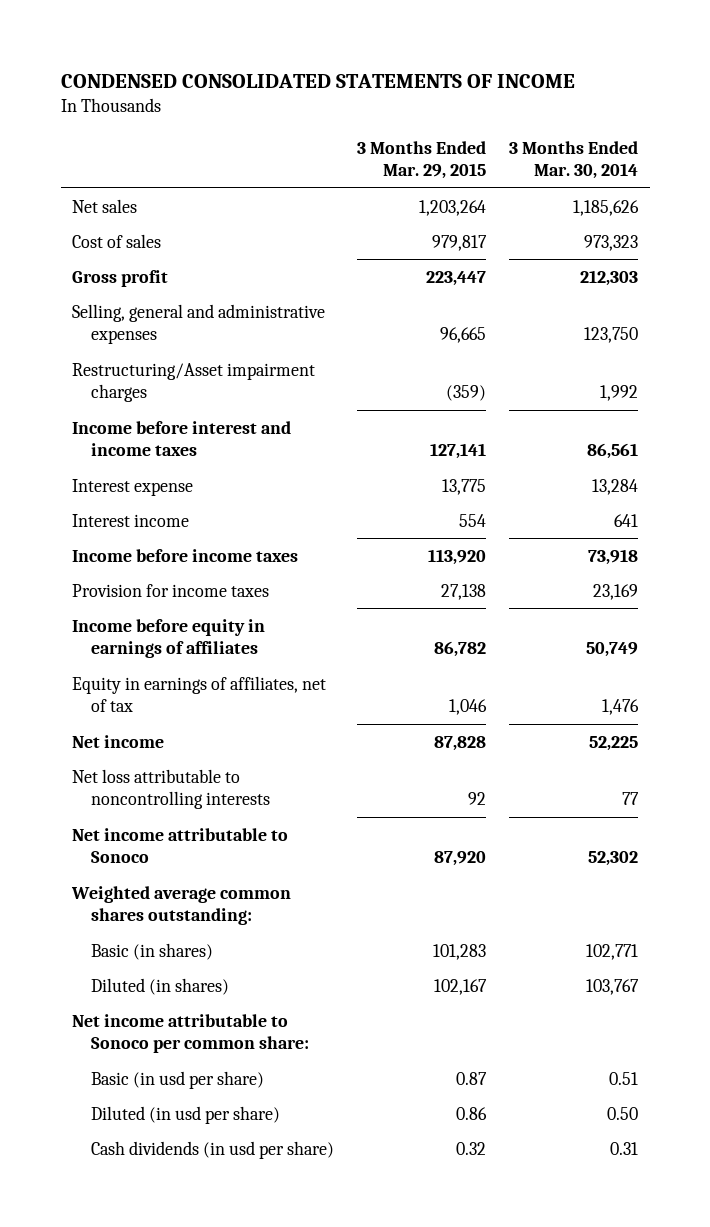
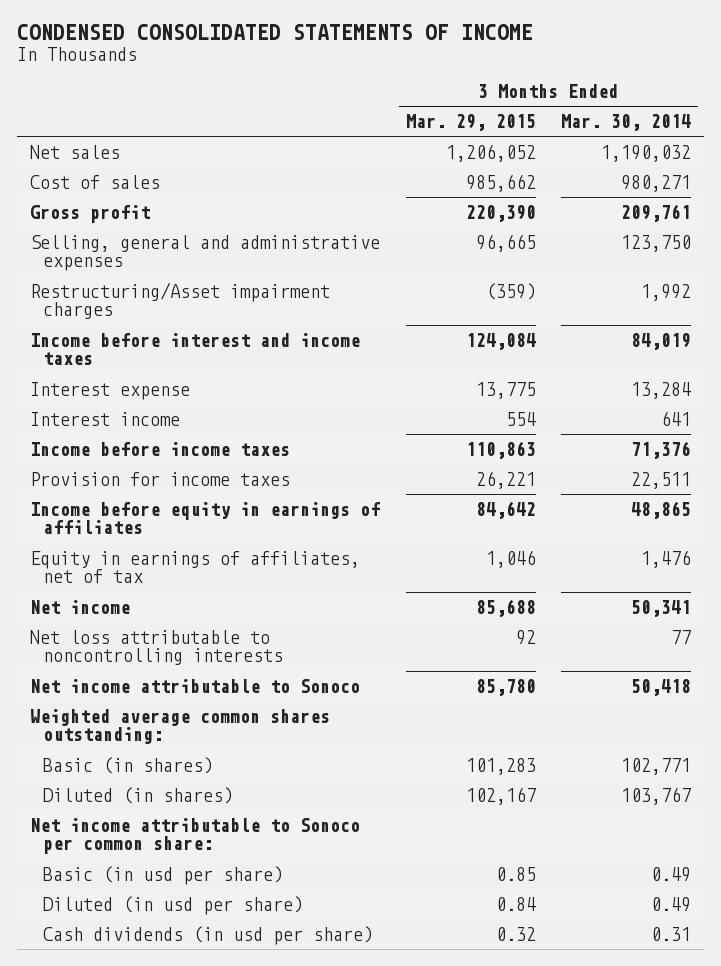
[419,199,487,216] 1,203,264 -> [445,144,536,163] 1,206,052
[573,199,640,216] 1,185,626 -> [601,145,692,163] 1,190,032
[432,234,488,251] 979,817 -> [465,174,536,193] 985,662
[584,234,639,251] 973,323 -> [621,175,692,193] 980,271
[426,270,487,286] 223,447 -> [465,205,536,223] 220,390
[580,269,639,286] 212,303 -> [621,204,692,223] 209,761
[430,443,487,460] 127,141 -> [465,333,536,351] 124,084
[587,443,639,460] 86,561 -> [631,333,692,351] 84,019
[428,548,487,565] 113,920 -> [465,441,536,460] 110,863
[588,548,639,565] 73,918 -> [631,441,692,460] 71,376
[441,583,487,600] 27,138 -> [475,471,536,490] 26,221
[593,583,639,600] 23,169 -> [631,472,692,490] 22,511
[434,641,487,658] 86,782 -> [475,501,536,520] 84,642
[586,642,639,658] 50,749 -> [631,501,692,520] 48,865
[434,735,487,751] 87,828 -> [475,599,536,618] 85,688
[589,735,639,751] 52,225 -> [631,600,692,618] 50,341
[434,851,487,867] 87,920 -> [475,679,536,697] 85,780
[588,851,639,867] 52,302 -> [631,679,692,697] 50,418
[456,1071,488,1085] 0.87 -> [495,867,536,882] 0.85
[609,1071,639,1085] 0.51 -> [651,867,692,883] 0.49
[456,1106,488,1120] 0.86 -> [495,897,536,912] 0.84
[607,1106,639,1120] 0.50 -> [651,897,692,913] 0.49

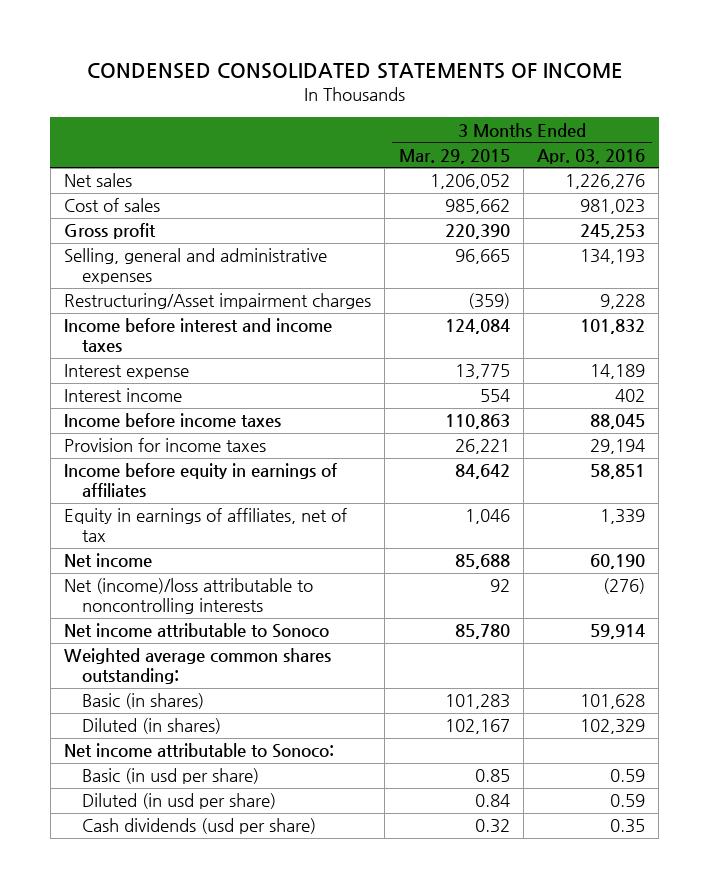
[561,114,692,132] Mar. 30, 2014 -> none
none -> [537,148,646,164] Apr. 03, 2016
[29,630,284,666] Net loss attributable to noncontrolling interests -> [64,578,314,615] Net (income)/loss attributable to noncontrolling interests
[29,818,360,855] Net income attributable to Sonoco per common share: -> [64,743,335,759] Net income attributable to Sonoco:
[43,926,374,946] Cash dividends (in usd per share) -> [82,818,317,835] Cash dividends (usd per share)

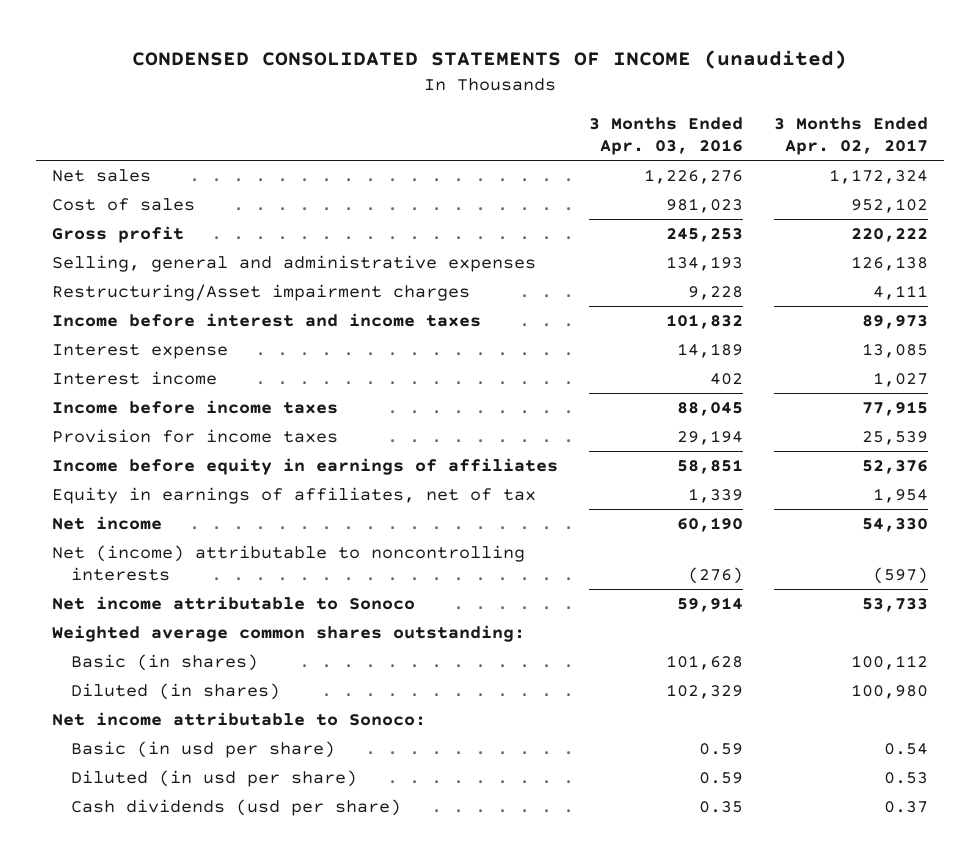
[86,63,623,80] CONDENSED CONSOLIDATED STATEMENTS OF INCOME -> [132,50,848,70] CONDENSED CONSOLIDATED STATEMENTS OF INCOME (unaudited)
[398,148,510,164] Mar. 29, 2015 -> none
none -> [774,116,929,156] 3 Months Ended Apr. 02, 2017
[64,578,314,615] Net (income)/loss attributable to noncontrolling interests -> [52,544,526,582] Net (income) attributable to noncontrolling interests

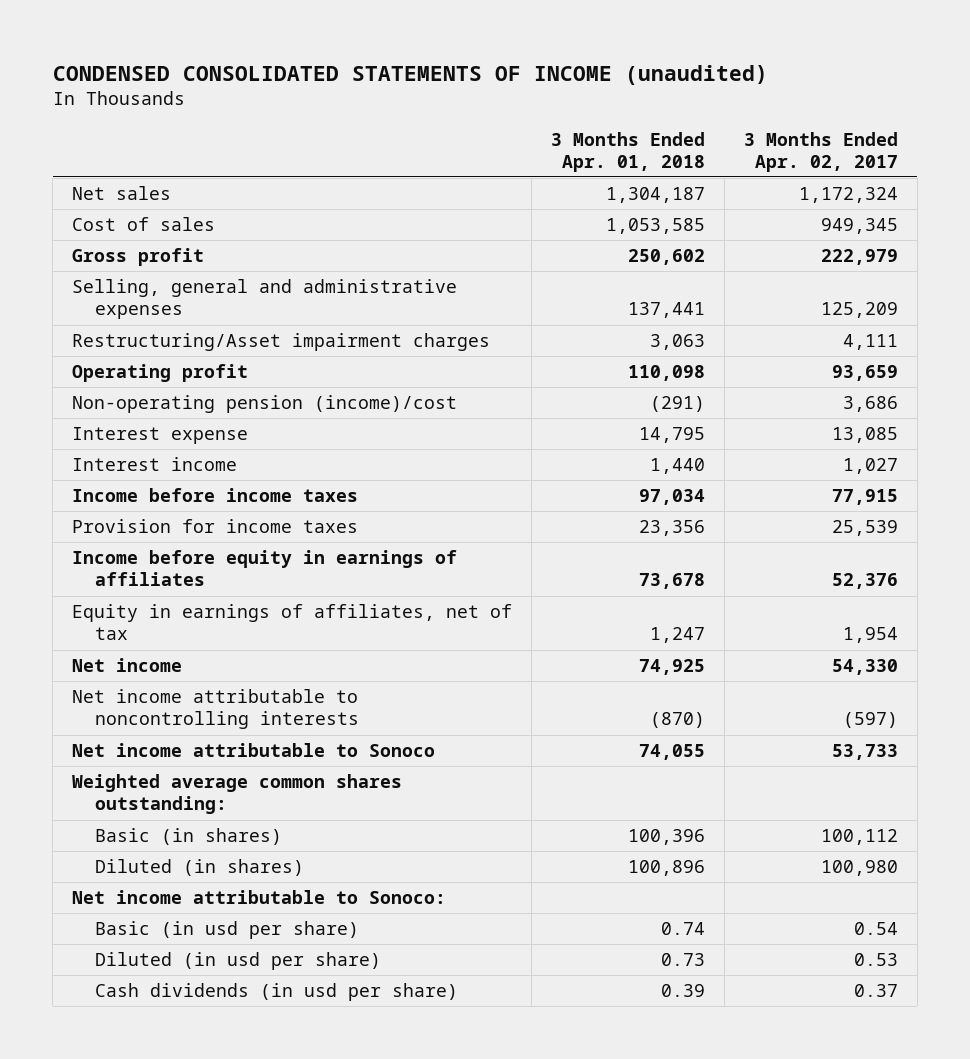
[589,116,744,156] 3 Months Ended Apr. 03, 2016 -> none
none -> [550,131,705,172] 3 Months Ended Apr. 01, 2018
[851,197,929,213] 952,102 -> [820,218,898,235] 949,345
[851,227,929,242] 220,222 -> [820,249,898,266] 222,979
[851,255,929,271] 126,138 -> [820,302,898,319] 125,209
[52,312,482,327] Income before interest and income taxes -> none
none -> [72,364,249,383] Operating profit
none -> [72,395,458,414] Non-operating pension (income)/cost
[52,544,526,582] Net (income) attributable to noncontrolling interests -> [72,689,360,730] Net income attributable to noncontrolling interests
[71,798,402,816] Cash dividends (usd per share) -> [95,983,459,1002] Cash dividends (in usd per share)

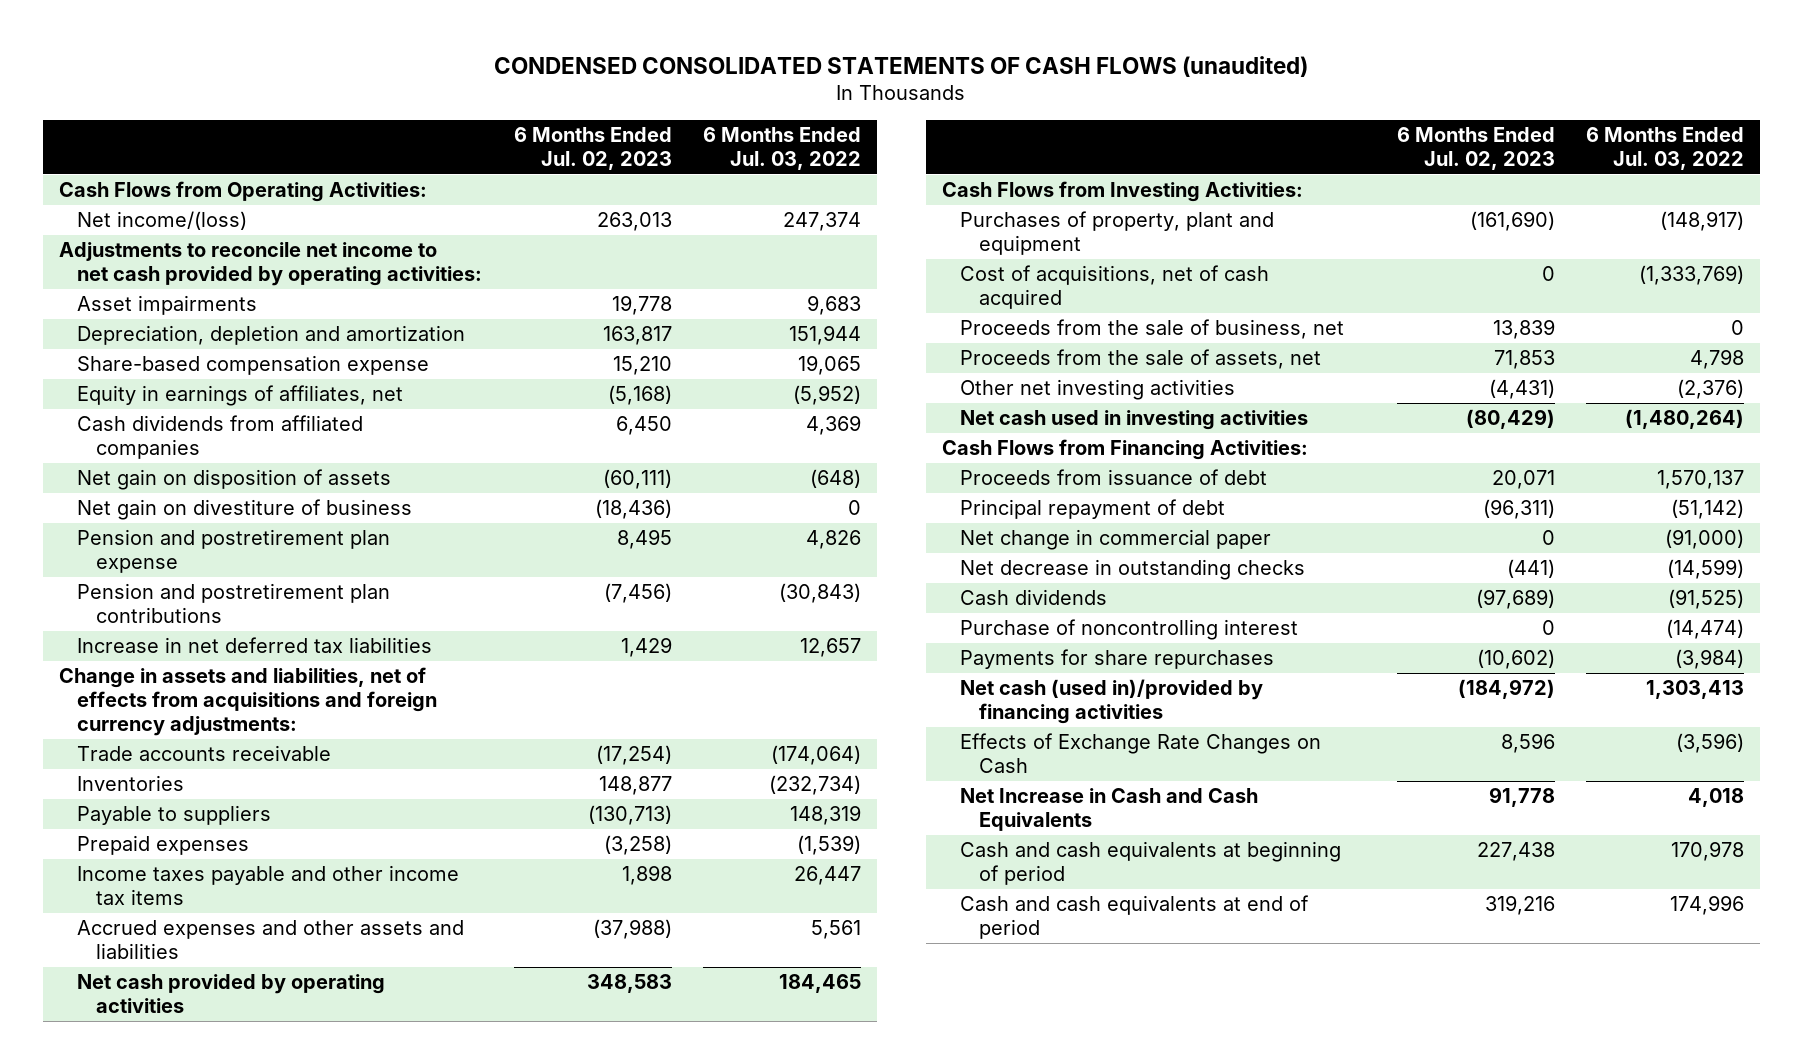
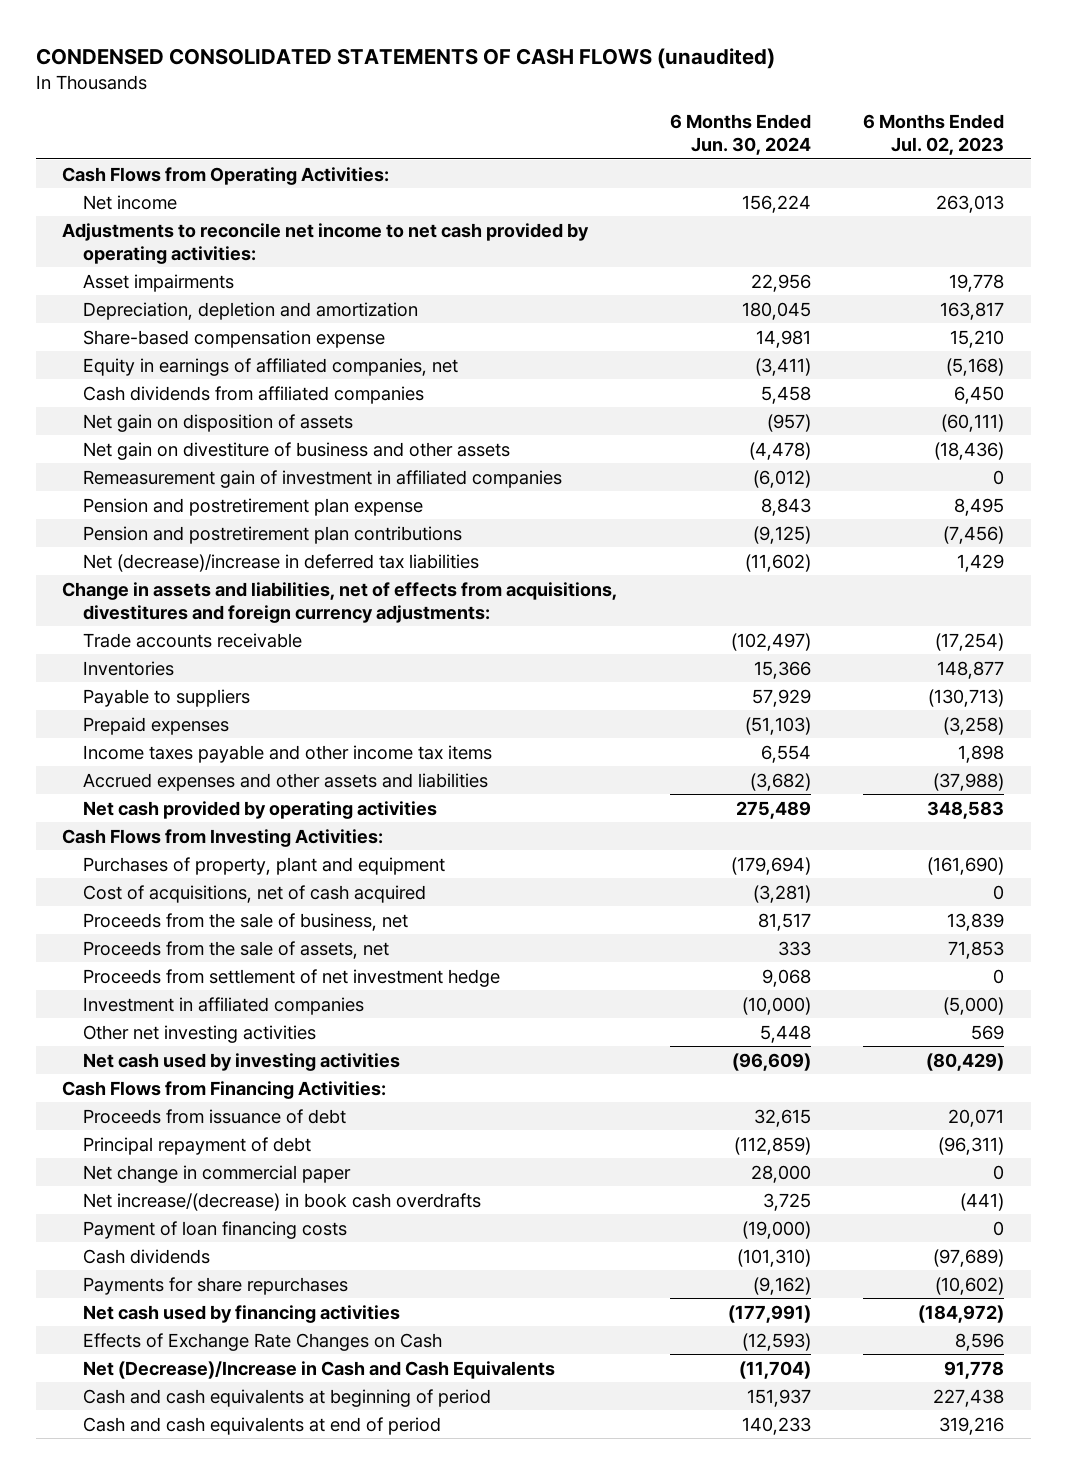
[702,127,861,171] 6 Months Ended Jul. 03, 2022 -> none
none -> [669,114,811,156] 6 Months Ended Jun. 30, 2024
[77,211,248,231] Net income/(loss) -> [82,194,177,210] Net income
[77,385,404,407] Equity in earnings of affiliates, net -> [82,357,458,376] Equity in earnings of affiliated companies, net
[77,499,413,521] Net gain on divestiture of business -> [82,441,510,460] Net gain on divestiture of business and other assets
none -> [82,469,562,488] Remeasurement gain of investment in affiliated companies
[77,637,433,654] Increase in net deferred tax liabilities -> [82,553,479,572] Net (decrease)/increase in deferred tax liabilities
[58,667,438,737] Change in assets and liabilities, net of effects from acquisitions and foreign currency adjustments: -> [61,581,617,623] Change in assets and liabilities, net of effects from acquisitions, divestitures and foreign currency adjustments:
none -> [82,968,500,987] Proceeds from settlement of net investment hedge
none -> [82,996,364,1015] Investment in affiliated companies
[1488,379,1555,400] (4,431) -> [971,1024,1005,1040] 569
[960,410,1309,431] Net cash used in investing activities -> [82,1052,400,1071] Net cash used by investing activities
[960,559,1306,581] Net decrease in outstanding checks -> [82,1192,481,1211] Net increase/(decrease) in book cash overdrafts
none -> [82,1220,347,1239] Payment of loan financing costs
[960,619,1299,641] Purchase of noncontrolling interest -> none
[960,679,1264,725] Net cash (used in)/provided by financing activities -> [82,1304,400,1323] Net cash used by financing activities
[960,788,1259,832] Net Increase in Cash and Cash Equivalents -> [82,1360,555,1379] Net (Decrease)/Increase in Cash and Cash Equivalents

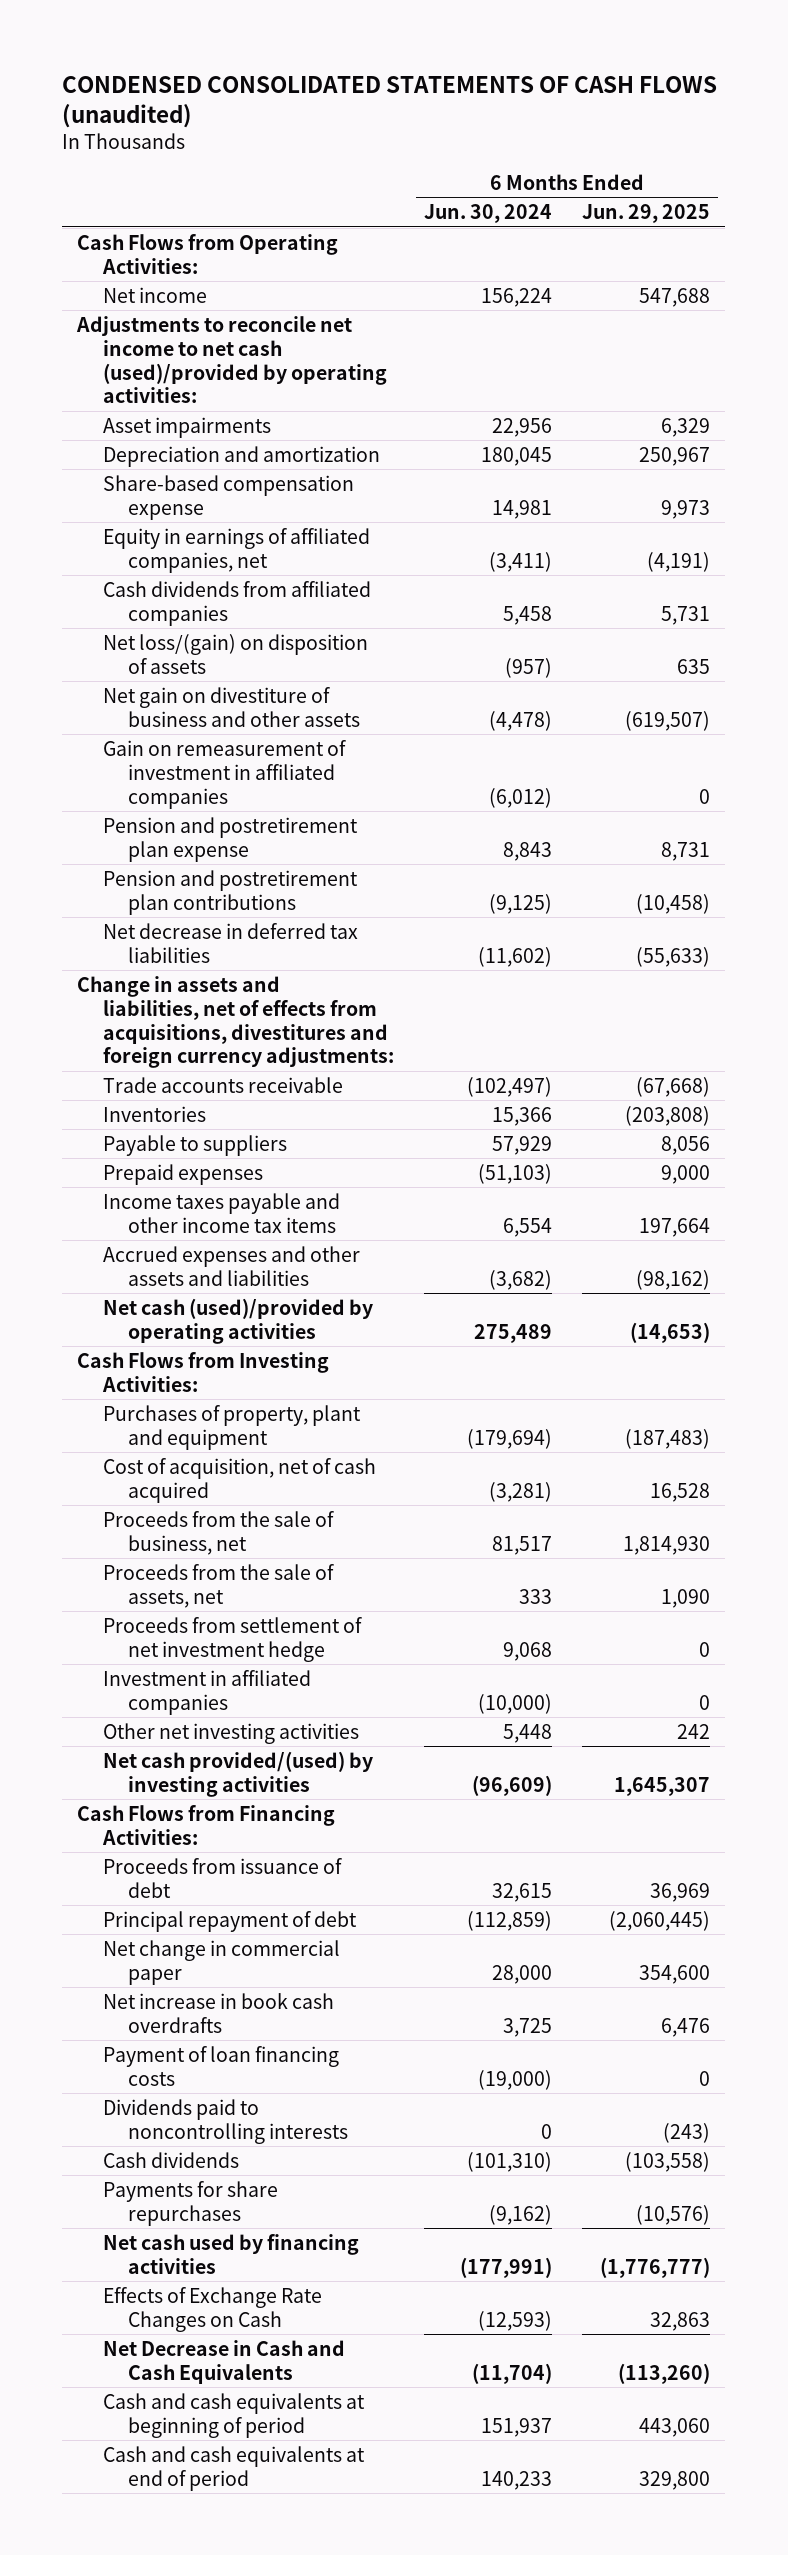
[863,114,1005,156] 6 Months Ended Jul. 02, 2023 -> none
none -> [582,204,711,224] Jun. 29, 2025
[61,222,589,264] Adjustments to reconcile net income to net cash provided by operating activities: -> [76,315,387,404] Adjustments to reconcile net income to net cash (used)/provided by operating activities:
[82,301,418,320] Depreciation, depletion and amortization -> [102,445,380,467] Depreciation and amortization
[82,413,353,432] Net gain on disposition of assets -> [102,633,368,674] Net loss/(gain) on disposition of assets
[82,469,562,488] Remeasurement gain of investment in affiliated companies -> [102,739,346,809] Gain on remeasurement of investment in affiliated companies
[82,553,479,572] Net (decrease)/increase in deferred tax liabilities -> [102,922,358,963] Net decrease in deferred tax liabilities
[82,800,437,819] Net cash provided by operating activities -> [102,1297,373,1344] Net cash (used)/provided by operating activities
[82,884,426,903] Cost of acquisitions, net of cash acquired -> [102,1457,376,1503] Cost of acquisition, net of cash acquired
[82,1052,400,1071] Net cash used by investing activities -> [102,1750,373,1797] Net cash provided/(used) by investing activities
[82,1192,481,1211] Net increase/(decrease) in book cash overdrafts -> [102,1992,334,2033] Net increase in book cash overdrafts
none -> [102,2098,349,2144] Dividends paid to noncontrolling interests
[82,1360,555,1379] Net (Decrease)/Increase in Cash and Cash Equivalents -> [102,2339,345,2384] Net Decrease in Cash and Cash Equivalents

